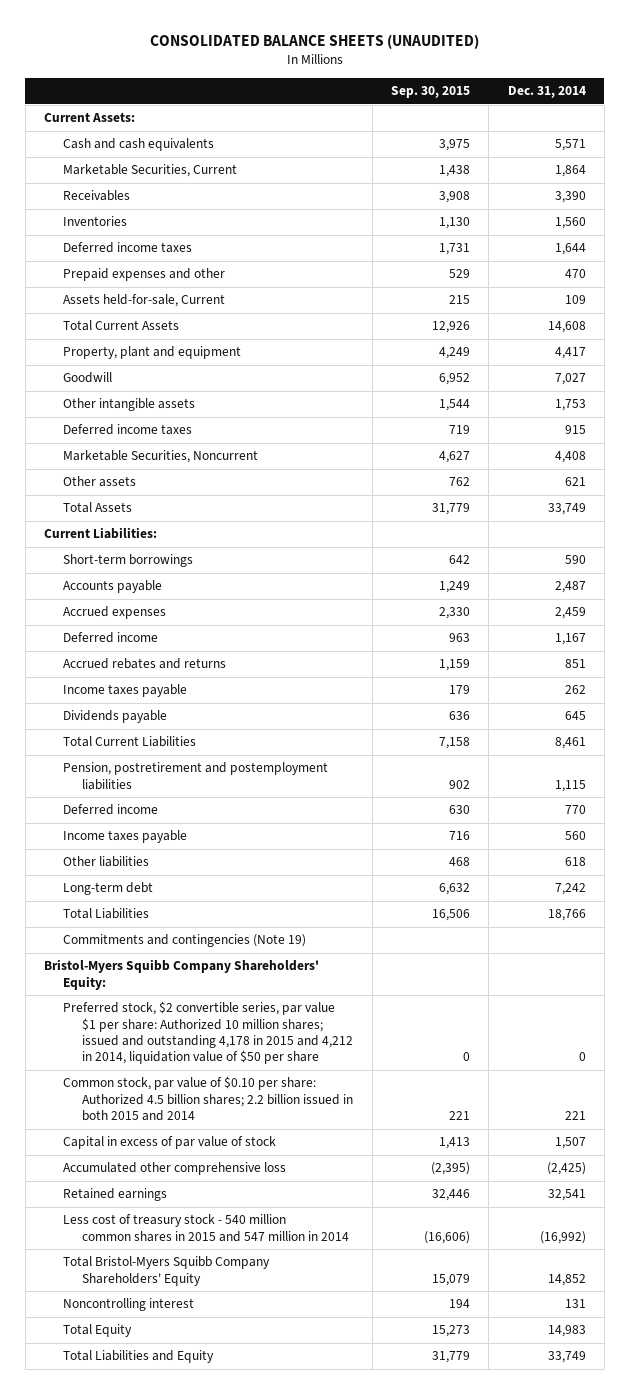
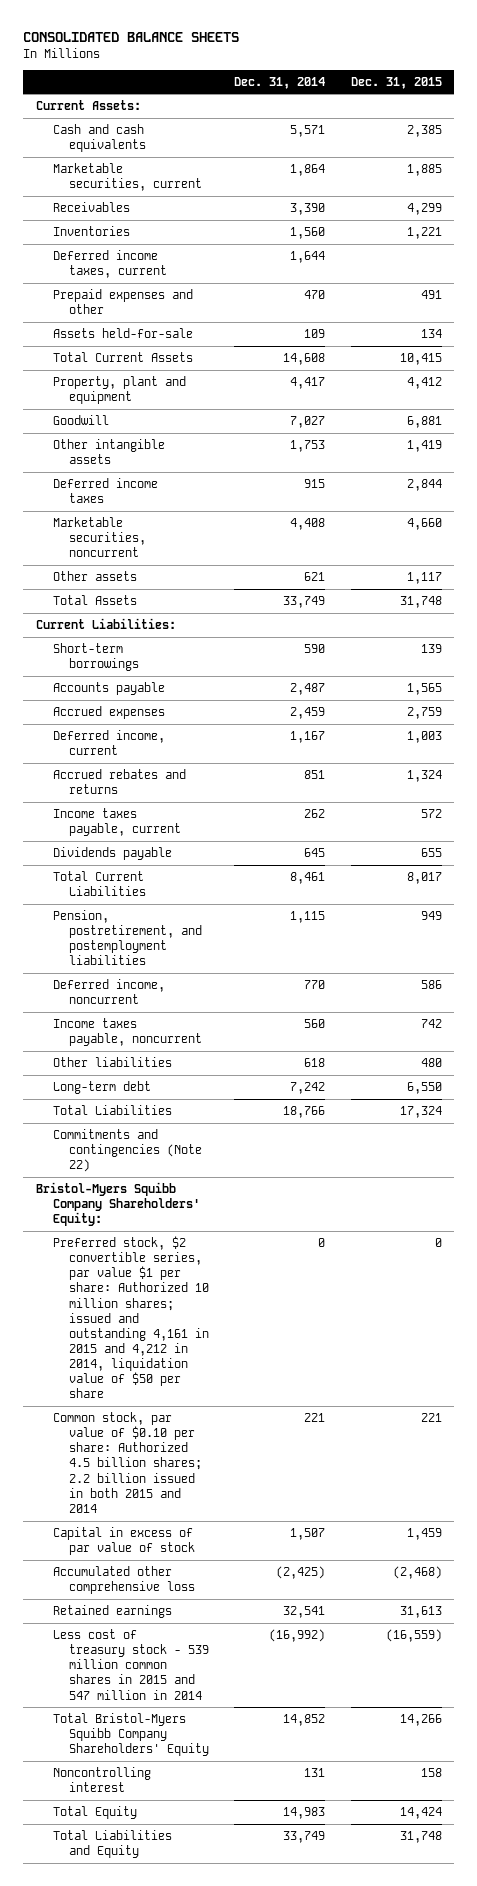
[149,34,479,50] CONSOLIDATED BALANCE SHEETS (UNAUDITED) -> [23,31,240,42] CONSOLIDATED BALANCE SHEETS
[390,86,470,99] Sep. 30, 2015 -> none
none -> [350,76,442,89] Dec. 31, 2015
[63,164,238,178] Marketable Securities, Current -> [52,163,203,192] Marketable securities, current
[63,242,193,254] Deferred income taxes -> [52,250,168,279] Deferred income taxes, current
[63,294,226,308] Assets held-for-sale, Current -> [52,328,193,339] Assets held-for-sale
[63,450,259,464] Marketable Securities, Noncurrent -> [52,517,147,558] Marketable securities, noncurrent
[63,632,159,644] Deferred income -> [52,730,165,756] Deferred income, current
[63,684,188,698] Income taxes payable -> [52,808,182,837] Income taxes payable, current
[63,762,329,790] Pension, postretirement and postemployment liabilities -> [52,910,203,966] Pension, postretirement, and postemployment liabilities
[63,804,159,816] Deferred income -> [52,979,165,1005] Deferred income, noncurrent
[63,830,188,844] Income taxes payable -> [52,1018,203,1047] Income taxes payable, noncurrent
[63,934,307,948] Commitments and contingencies (Note 19) -> [52,1129,203,1173] Commitments and contingencies (Note 22)
[63,1001,354,1065] Preferred stock, $2 convertible series, par value $1 per share: Authorized 10 million shares; issued and outstanding 4,178 in 2015 and 4,212 in 2014, liquidation value of $50 per share -> [52,1236,210,1399] Preferred stock, $2 convertible series, par value $1 per share: Authorized 10 million shares; issued and outstanding 4,161 in 2015 and 4,212 in 2014, liquidation value of $50 per share
[63,1214,350,1242] Less cost of treasury stock - 540 million common shares in 2015 and 547 million in 2014 -> [52,1629,210,1700] Less cost of treasury stock - 539 million common shares in 2015 and 547 million in 2014

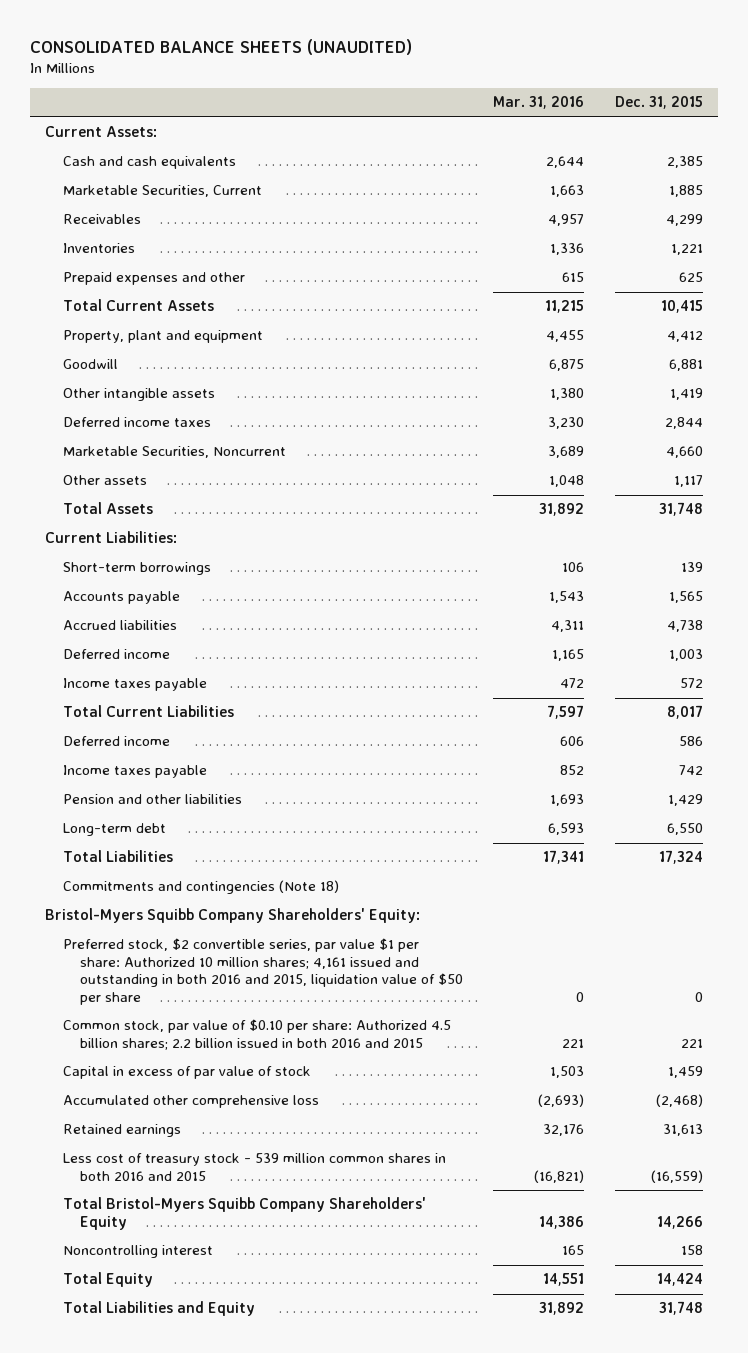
[23,31,240,42] CONSOLIDATED BALANCE SHEETS -> [29,39,412,56] CONSOLIDATED BALANCE SHEETS (UNAUDITED)
[234,76,326,89] Dec. 31, 2014 -> none
none -> [493,96,585,110] Mar. 31, 2016
[52,163,203,192] Marketable securities, current -> [62,185,262,198] Marketable Securities, Current
[52,250,168,279] Deferred income taxes, current -> none
[52,328,193,339] Assets held-for-sale -> none
[420,290,442,300] 491 -> [678,272,703,283] 625
[52,517,147,558] Marketable securities, noncurrent -> [62,446,286,459] Marketable Securities, Noncurrent
[52,769,186,795] Accrued rebates and returns -> none
[52,847,172,861] Dividends payable -> none
[52,706,165,720] Accrued expenses -> [62,620,177,631] Accrued liabilities
[406,707,442,720] 2,759 -> [666,620,703,633] 4,738
[52,730,165,756] Deferred income, current -> [62,649,170,660] Deferred income
[52,808,182,837] Income taxes payable, current -> [62,678,207,692] Income taxes payable
[52,910,203,966] Pension, postretirement, and postemployment liabilities -> none
[52,979,165,1005] Deferred income, noncurrent -> [62,736,170,747] Deferred income
[52,1018,203,1047] Income taxes payable, noncurrent -> [62,765,207,779] Income taxes payable
[52,1057,172,1068] Other liabilities -> [62,794,242,805] Pension and other liabilities
[420,1058,442,1068] 480 -> [667,794,703,807] 1,429
[52,1129,203,1173] Commitments and contingencies (Note 22) -> [62,880,339,895] Commitments and contingencies (Note 18)
[52,1236,210,1399] Preferred stock, $2 convertible series, par value $1 per share: Authorized 10 million shares; issued and outstanding 4,161 in 2015 and 4,212 in 2014, liquidation value of $50 per share -> [62,938,464,1005] Preferred stock, $2 convertible series, par value $1 per share: Authorized 10 million shares; 4,161 issued and outstanding in both 2016 and 2015, liquidation value of $50 per share
[52,1412,203,1513] Common stock, par value of $0.10 per share: Authorized 4.5 billion shares; 2.2 billion issued in both 2015 and 2014 -> [62,1019,451,1050] Common stock, par value of $0.10 per share: Authorized 4.5 billion shares; 2.2 billion issued in both 2016 and 2015
[52,1629,210,1700] Less cost of treasury stock - 539 million common shares in 2015 and 547 million in 2014 -> [62,1153,446,1181] Less cost of treasury stock - 539 million common shares in both 2016 and 2015

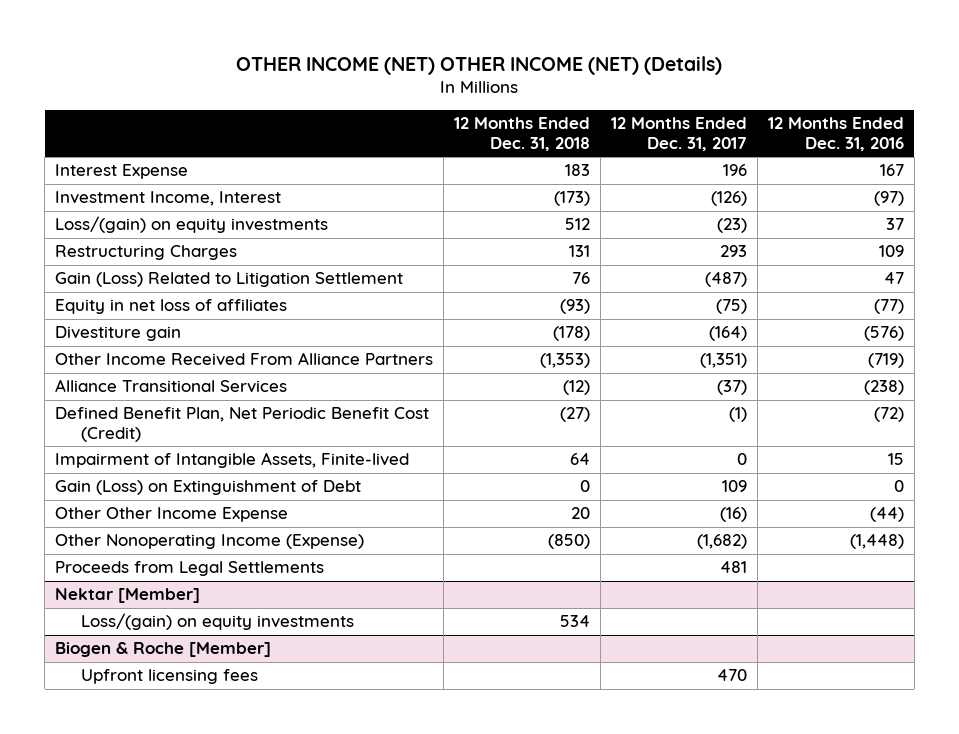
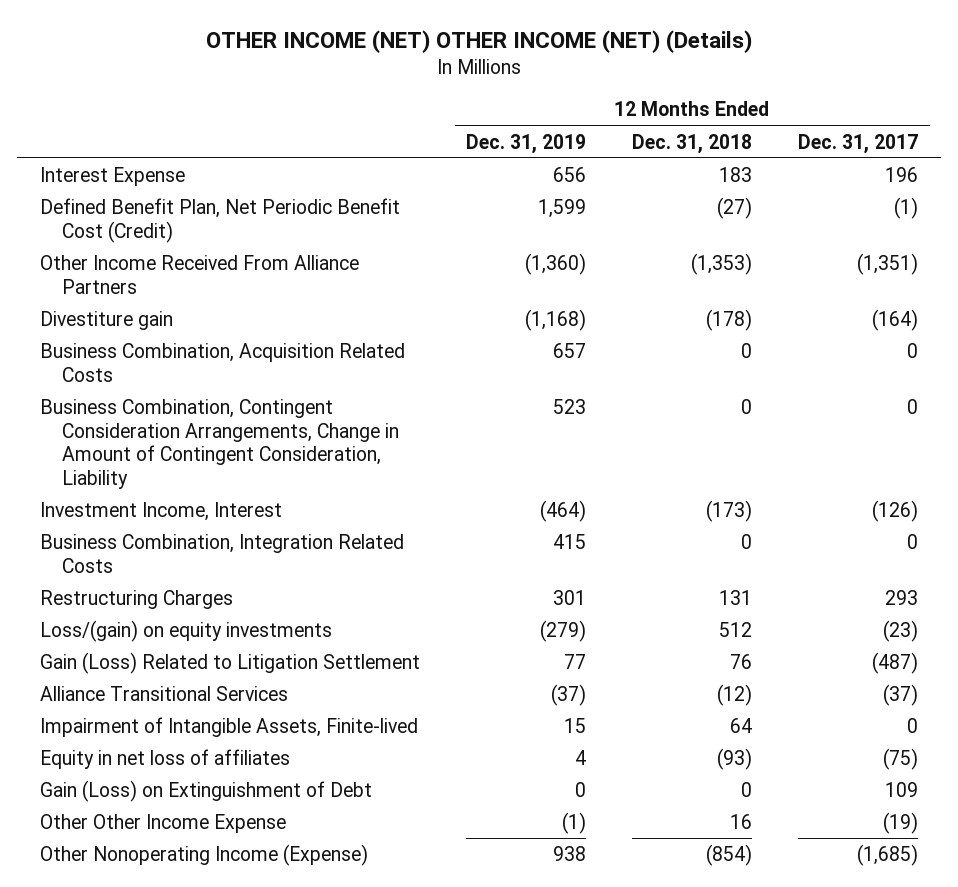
[767,117,904,151] 12 Months Ended Dec. 31, 2016 -> none
none -> [466,133,587,154] Dec. 31, 2019
[55,407,430,442] Defined Benefit Plan, Net Periodic Benefit Cost (Credit) -> [40,197,401,243] Defined Benefit Plan, Net Periodic Benefit Cost (Credit)
[55,352,434,367] Other Income Received From Alliance Partners -> [40,254,360,294] Other Income Received From Alliance Partners
[55,326,182,342] Divestiture gain -> [40,310,174,330] Divestiture gain
none -> [40,342,406,382] Business Combination, Acquisition Related Costs
none -> [40,398,400,490] Business Combination, Contingent Consideration Arrangements, Change in Amount of Contingent Consideration, Liability
none -> [40,533,405,573] Business Combination, Integration Related Costs
[55,216,329,234] Loss/(gain) on equity investments -> [40,619,333,642] Loss/(gain) on equity investments
[55,299,288,315] Equity in net loss of affiliates -> [40,748,291,769] Equity in net loss of affiliates
[55,561,325,577] Proceeds from Legal Settlements -> none
[55,588,201,604] Nektar [Member] -> none
[80,613,354,631] Loss/(gain) on equity investments -> none
[55,642,272,658] Biogen & Roche [Member] -> none
[80,669,258,685] Upfront licensing fees -> none
[571,507,591,520] 20 -> [730,813,753,829] 16
[719,507,747,523] (16) -> [883,811,919,834] (19)
[548,534,591,550] (850) -> [706,843,753,866] (854)
[696,534,747,550] (1,682) -> [857,843,919,866] (1,685)

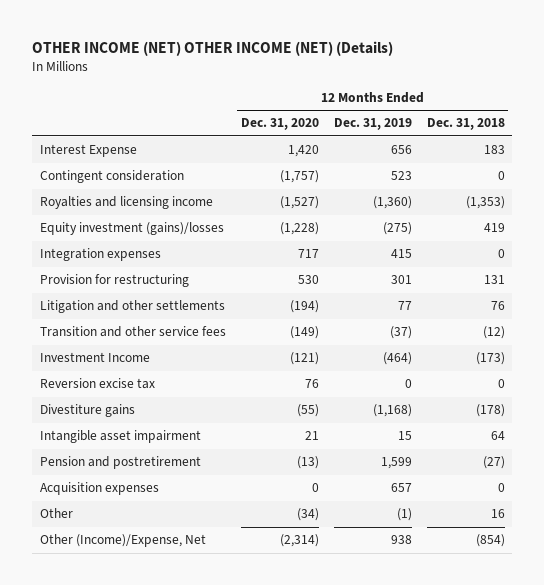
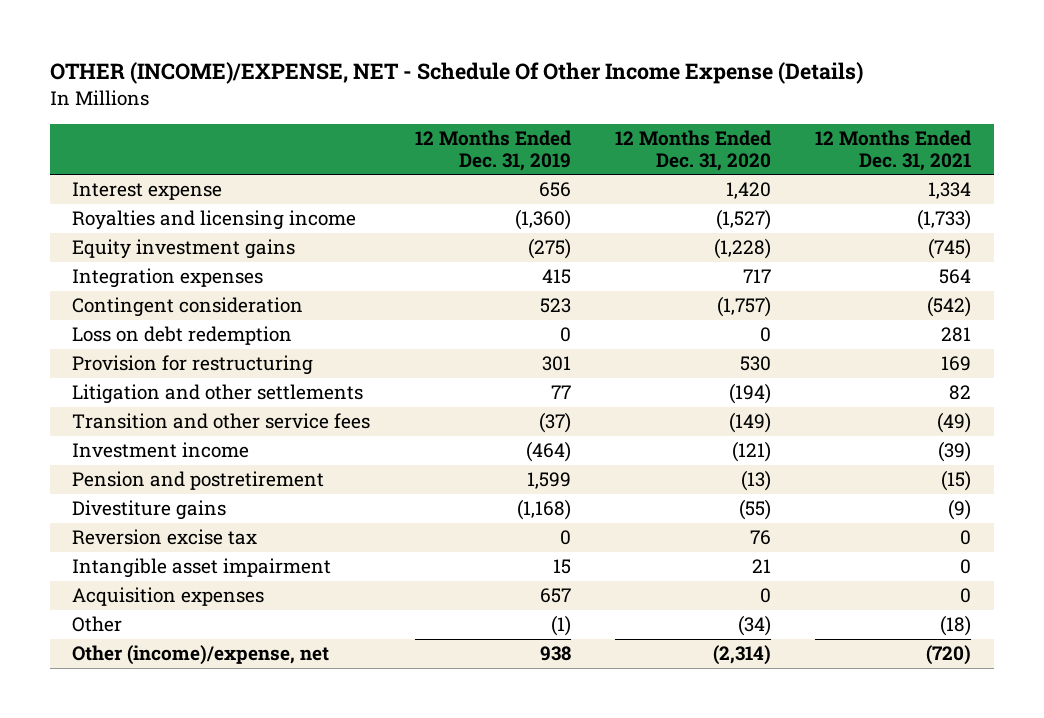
[32,40,394,56] OTHER INCOME (NET) OTHER INCOME (NET) (Details) -> [50,62,864,85] OTHER (INCOME)/EXPENSE, NET - Schedule Of Other Income Expense (Details)
[426,118,505,131] Dec. 31, 2018 -> none
none -> [815,129,972,171] 12 Months Ended Dec. 31, 2021
[39,144,137,158] Interest Expense -> [72,182,223,201] Interest expense
[39,222,224,236] Equity investment (gains)/losses -> [72,239,296,260] Equity investment gains
[39,170,184,184] Contingent consideration -> [72,297,304,318] Contingent consideration
none -> [72,326,293,346] Loss on debt redemption
[39,352,150,363] Investment Income -> [72,442,250,459] Investment income
[39,456,201,470] Pension and postretirement -> [72,471,325,491] Pension and postretirement
[39,378,155,390] Reversion excise tax -> [72,529,258,546] Reversion excise tax
[39,534,206,548] Other (Income)/Expense, Net -> [72,645,330,666] Other (income)/expense, net

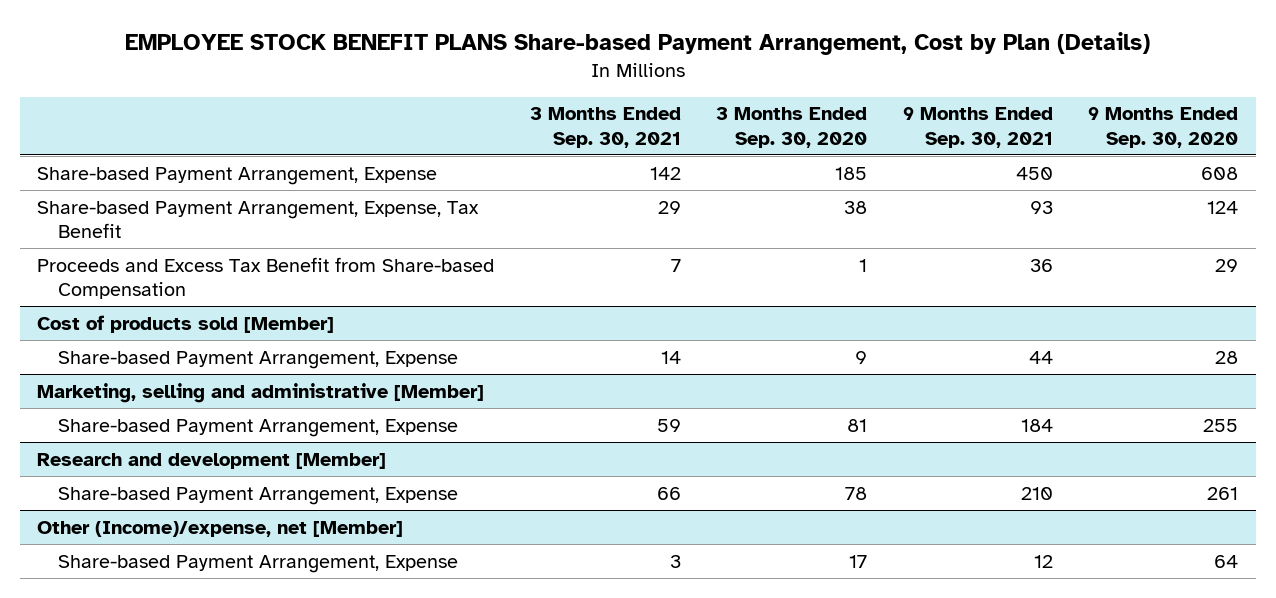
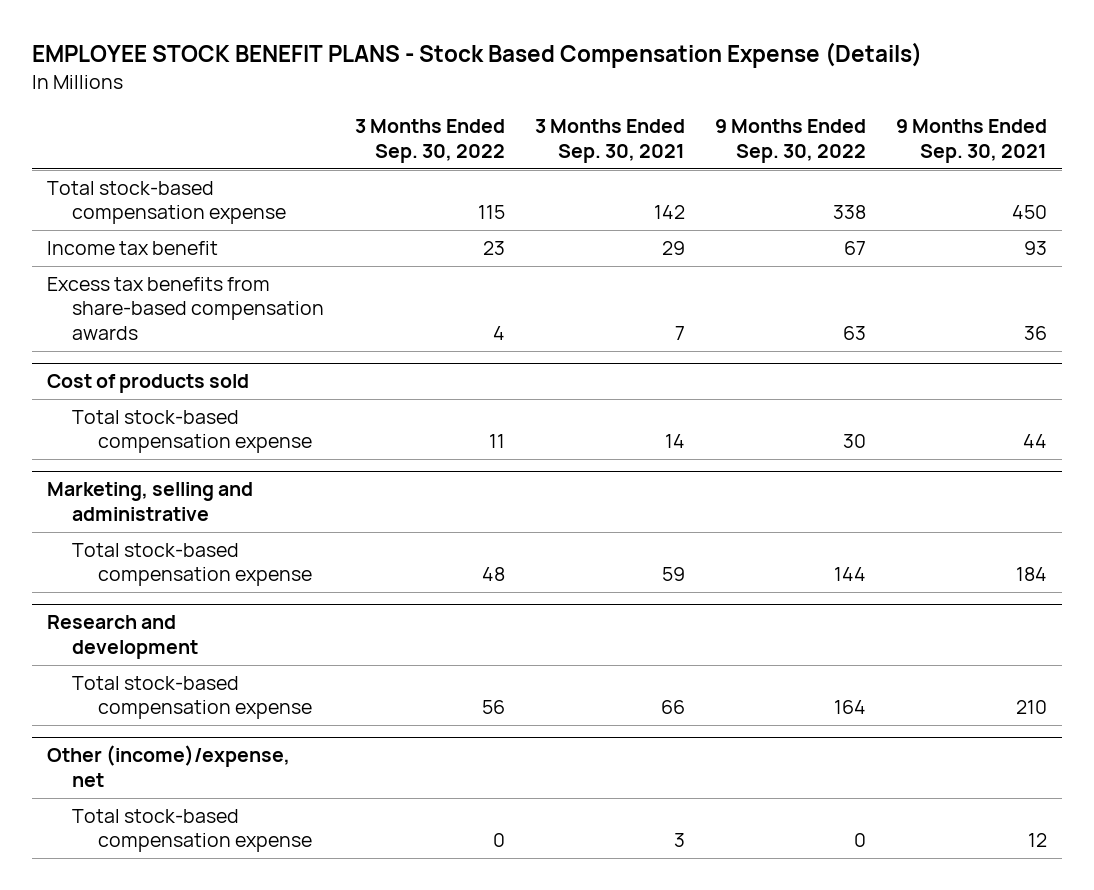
[124,32,1150,56] EMPLOYEE STOCK BENEFIT PLANS Share-based Payment Arrangement, Cost by Plan (Details) -> [31,42,922,69] EMPLOYEE STOCK BENEFIT PLANS - Stock Based Compensation Expense (Details)
[716,107,868,148] 3 Months Ended Sep. 30, 2020 -> none
[1088,107,1239,148] 9 Months Ended Sep. 30, 2020 -> none
none -> [354,119,505,163] 3 Months Ended Sep. 30, 2022
none -> [714,119,866,163] 9 Months Ended Sep. 30, 2022
[37,166,438,185] Share-based Payment Arrangement, Expense -> [47,181,287,225] Total stock-based compensation expense
[37,200,480,239] Share-based Payment Arrangement, Expense, Tax Benefit -> [47,241,219,256] Income tax benefit
[37,256,495,300] Proceeds and Excess Tax Benefit from Share-based Compensation -> [47,277,325,340] Excess tax benefits from share-based compensation awards
[37,314,335,333] Cost of products sold [Member] -> [47,374,250,394] Cost of products sold
[58,350,459,369] Share-based Payment Arrangement, Expense -> [72,410,312,454] Total stock-based compensation expense
[37,382,485,403] Marketing, selling and administrative [Member] -> [47,482,254,521] Marketing, selling and administrative
[58,418,459,437] Share-based Payment Arrangement, Expense -> [72,543,312,587] Total stock-based compensation expense
[37,452,387,469] Research and development [Member] -> [47,615,199,659] Research and development
[58,486,459,505] Share-based Payment Arrangement, Expense -> [72,676,312,720] Total stock-based compensation expense
[37,520,404,537] Other (Income)/expense, net [Member] -> [47,745,291,787] Other (income)/expense, net
[58,554,459,573] Share-based Payment Arrangement, Expense -> [72,809,312,853] Total stock-based compensation expense

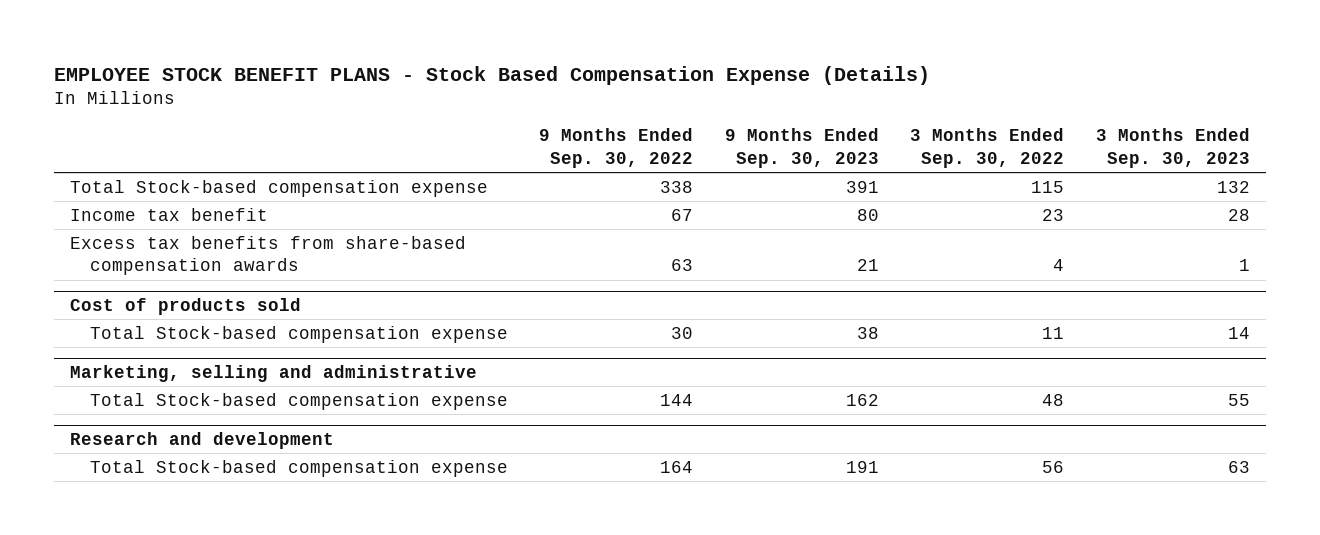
[534,119,685,163] 3 Months Ended Sep. 30, 2021 -> none
[896,119,1048,163] 9 Months Ended Sep. 30, 2021 -> none
none -> [724,128,879,168] 9 Months Ended Sep. 30, 2023
none -> [1096,128,1251,168] 3 Months Ended Sep. 30, 2023
[47,181,287,225] Total stock-based compensation expense -> [69,179,488,197] Total Stock-based compensation expense
[72,410,312,454] Total stock-based compensation expense -> [89,325,508,343] Total Stock-based compensation expense
[72,543,312,587] Total stock-based compensation expense -> [89,392,508,410] Total Stock-based compensation expense
[47,745,291,787] Other (income)/expense, net -> none
[72,809,312,853] Total stock-based compensation expense -> none
[72,676,312,720] Total stock-based compensation expense -> [89,459,508,477] Total Stock-based compensation expense

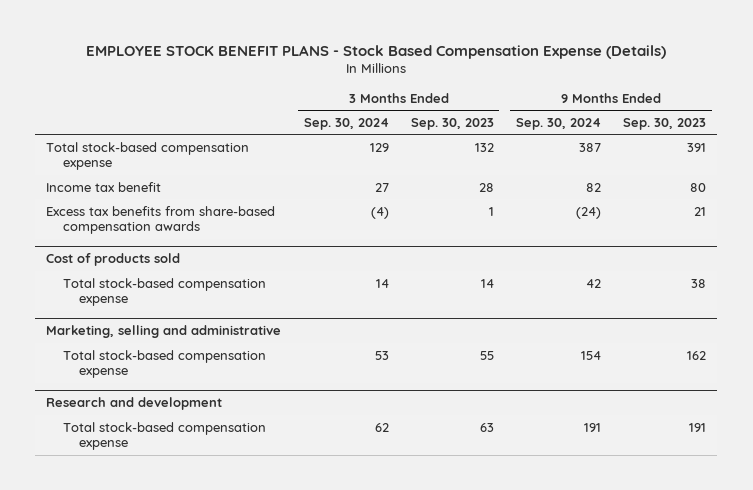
[539,128,694,168] 9 Months Ended Sep. 30, 2022 -> none
[910,128,1065,168] 3 Months Ended Sep. 30, 2022 -> none
none -> [303,117,389,130] Sep. 30, 2024
none -> [516,117,602,130] Sep. 30, 2024
[69,179,488,197] Total Stock-based compensation expense -> [46,141,250,171] Total stock-based compensation expense
[89,325,508,343] Total Stock-based compensation expense -> [62,277,266,307] Total stock-based compensation expense
[89,392,508,410] Total Stock-based compensation expense -> [62,349,266,379] Total stock-based compensation expense
[89,459,508,477] Total Stock-based compensation expense -> [62,421,266,451] Total stock-based compensation expense

